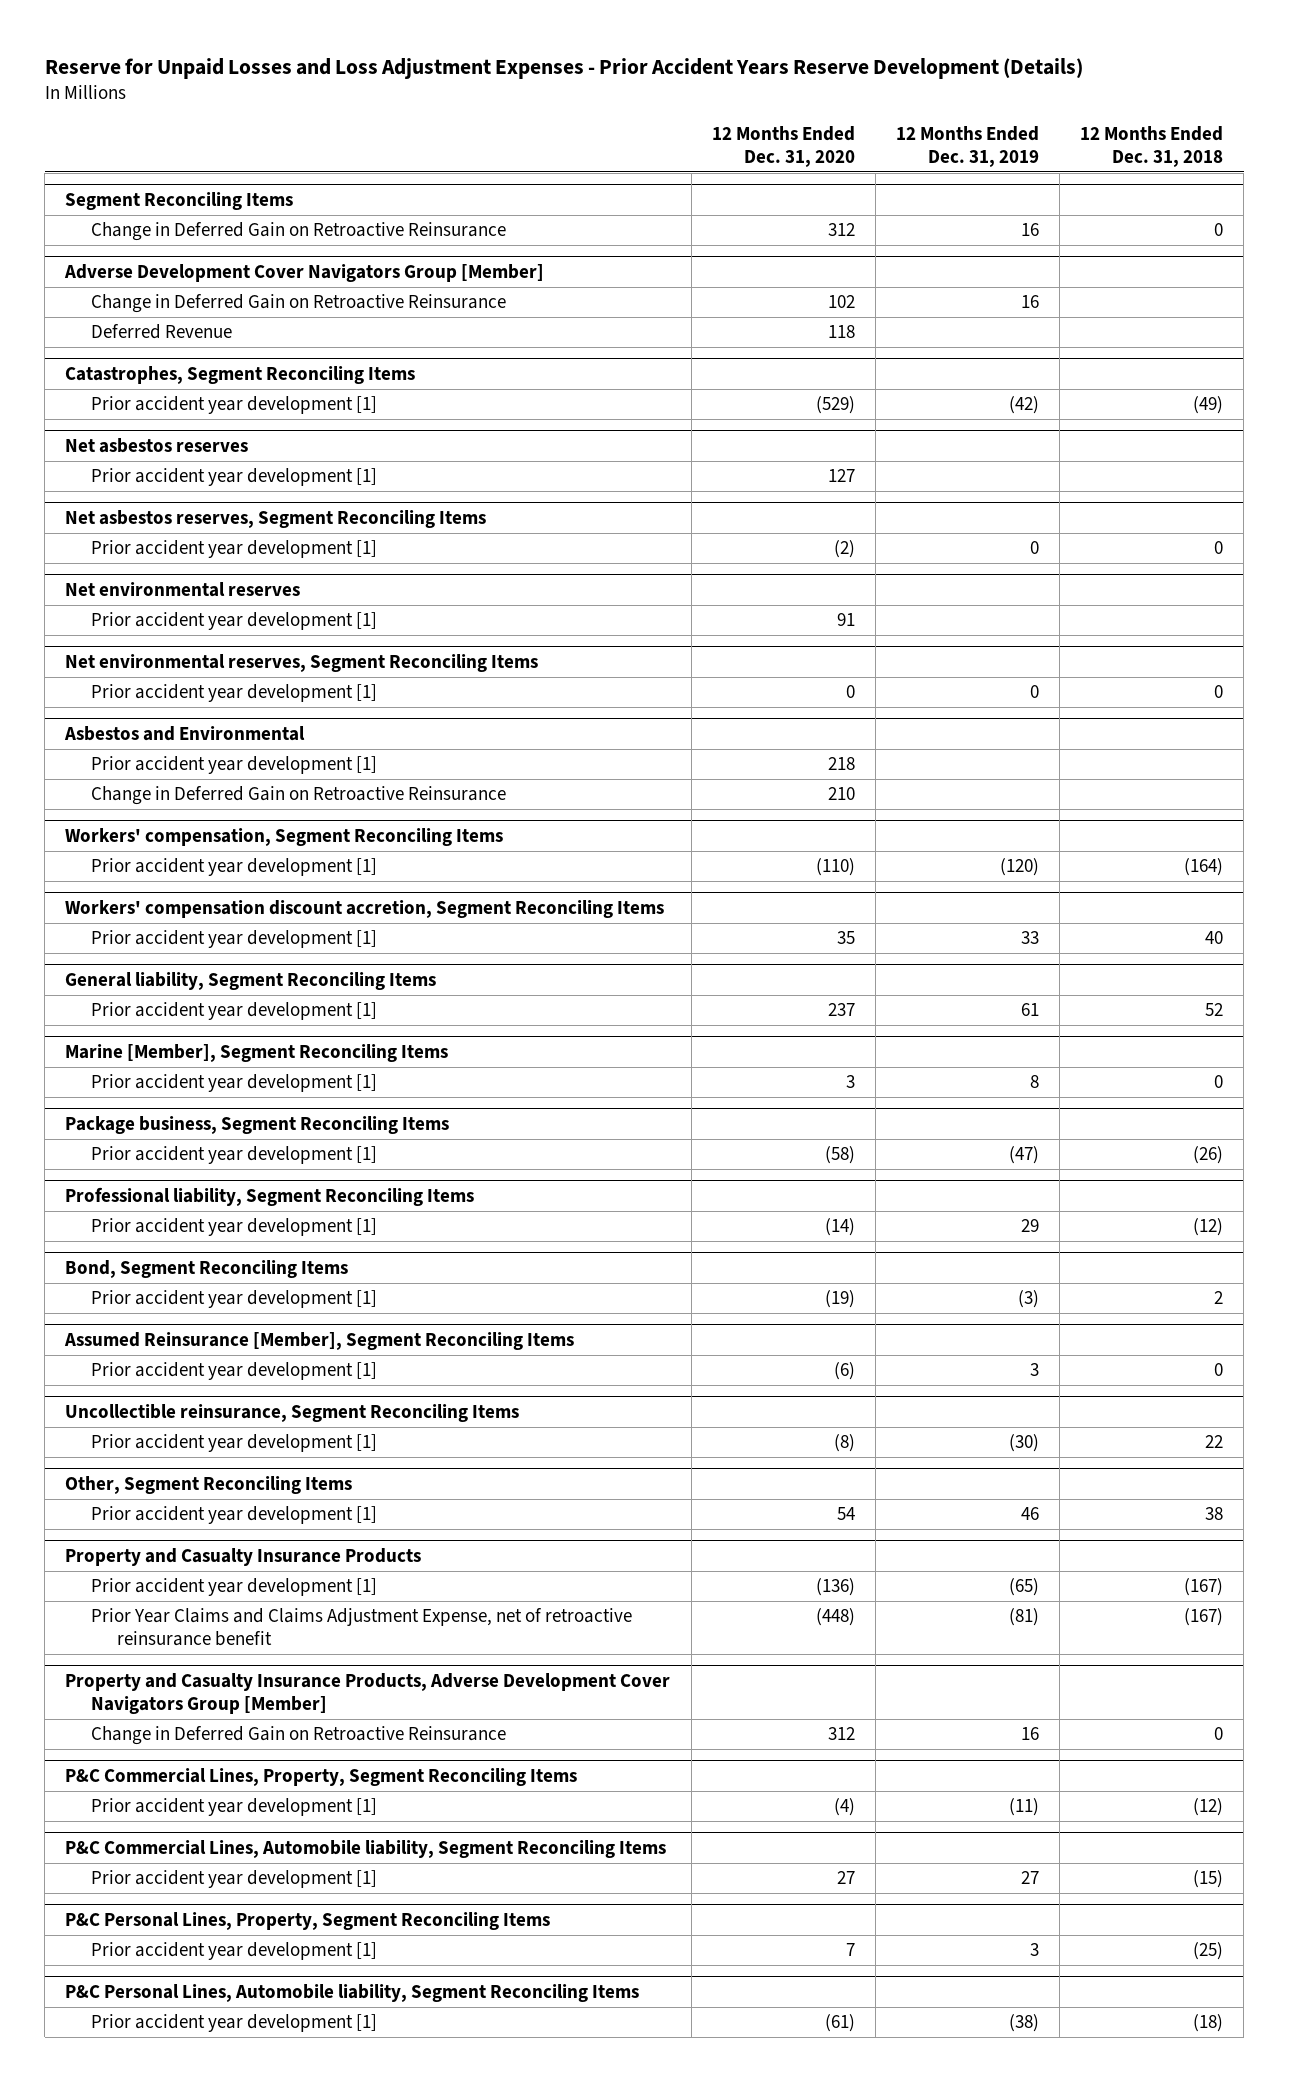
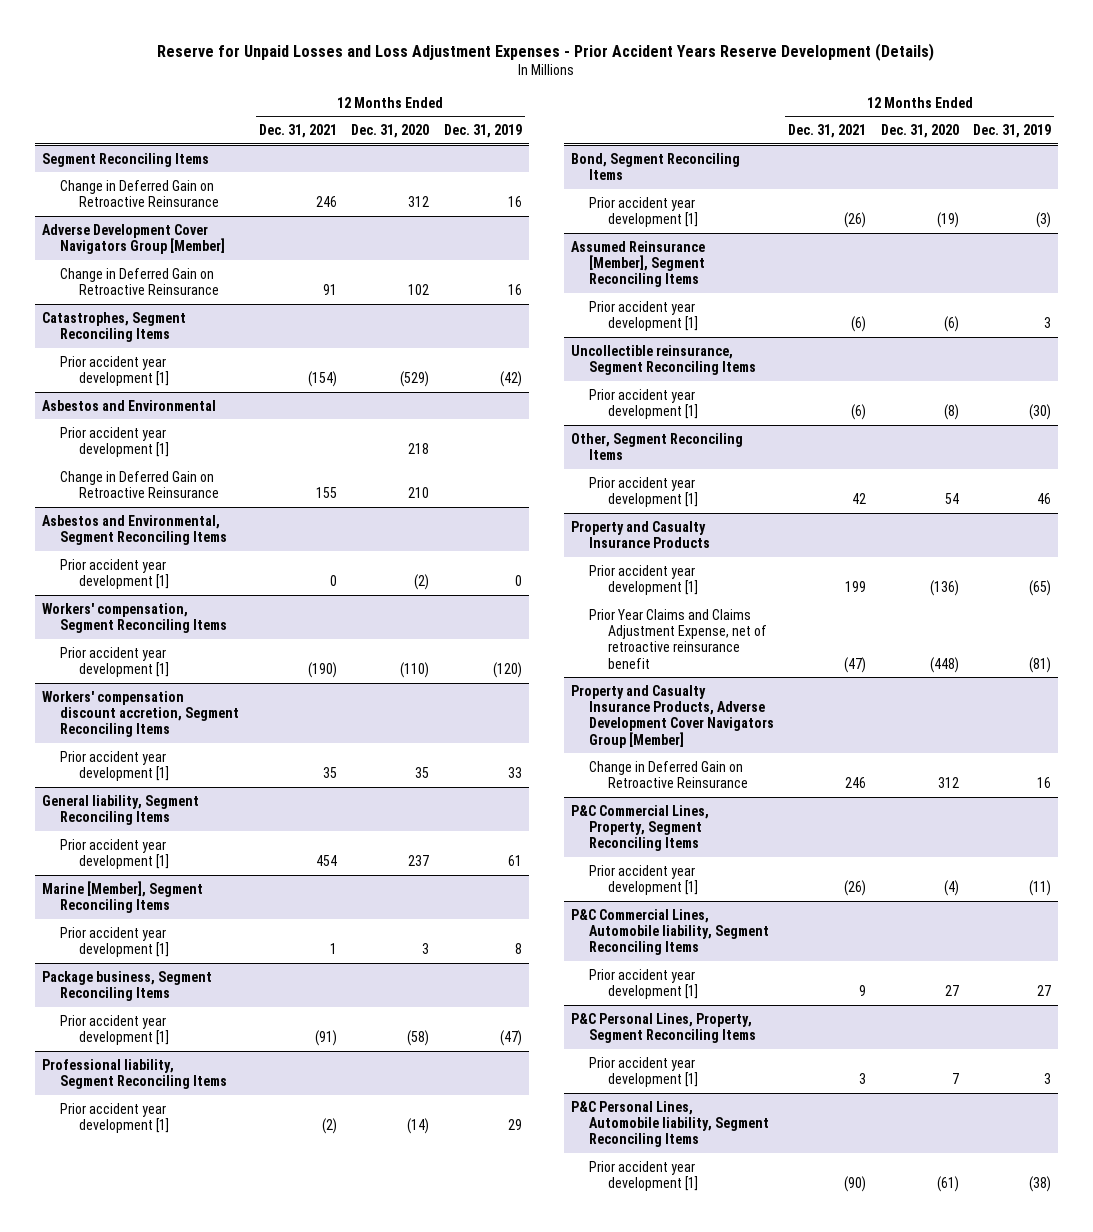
[1080,125,1224,167] 12 Months Ended Dec. 31, 2018 -> none
none -> [259,124,338,139] Dec. 31, 2021
[90,324,232,340] Deferred Revenue -> none
[65,437,249,453] Net asbestos reserves -> none
[90,468,377,487] Prior accident year development [1] -> none
[65,509,487,528] Net asbestos reserves, Segment Reconciling Items -> none
[90,540,377,559] Prior accident year development [1] -> none
[65,581,301,597] Net environmental reserves -> none
[90,612,377,631] Prior accident year development [1] -> none
[65,653,539,672] Net environmental reserves, Segment Reconciling Items -> none
[90,684,377,703] Prior accident year development [1] -> none
none -> [41,514,228,545] Asbestos and Environmental, Segment Reconciling Items
none -> [60,558,169,589] Prior accident year development [1]

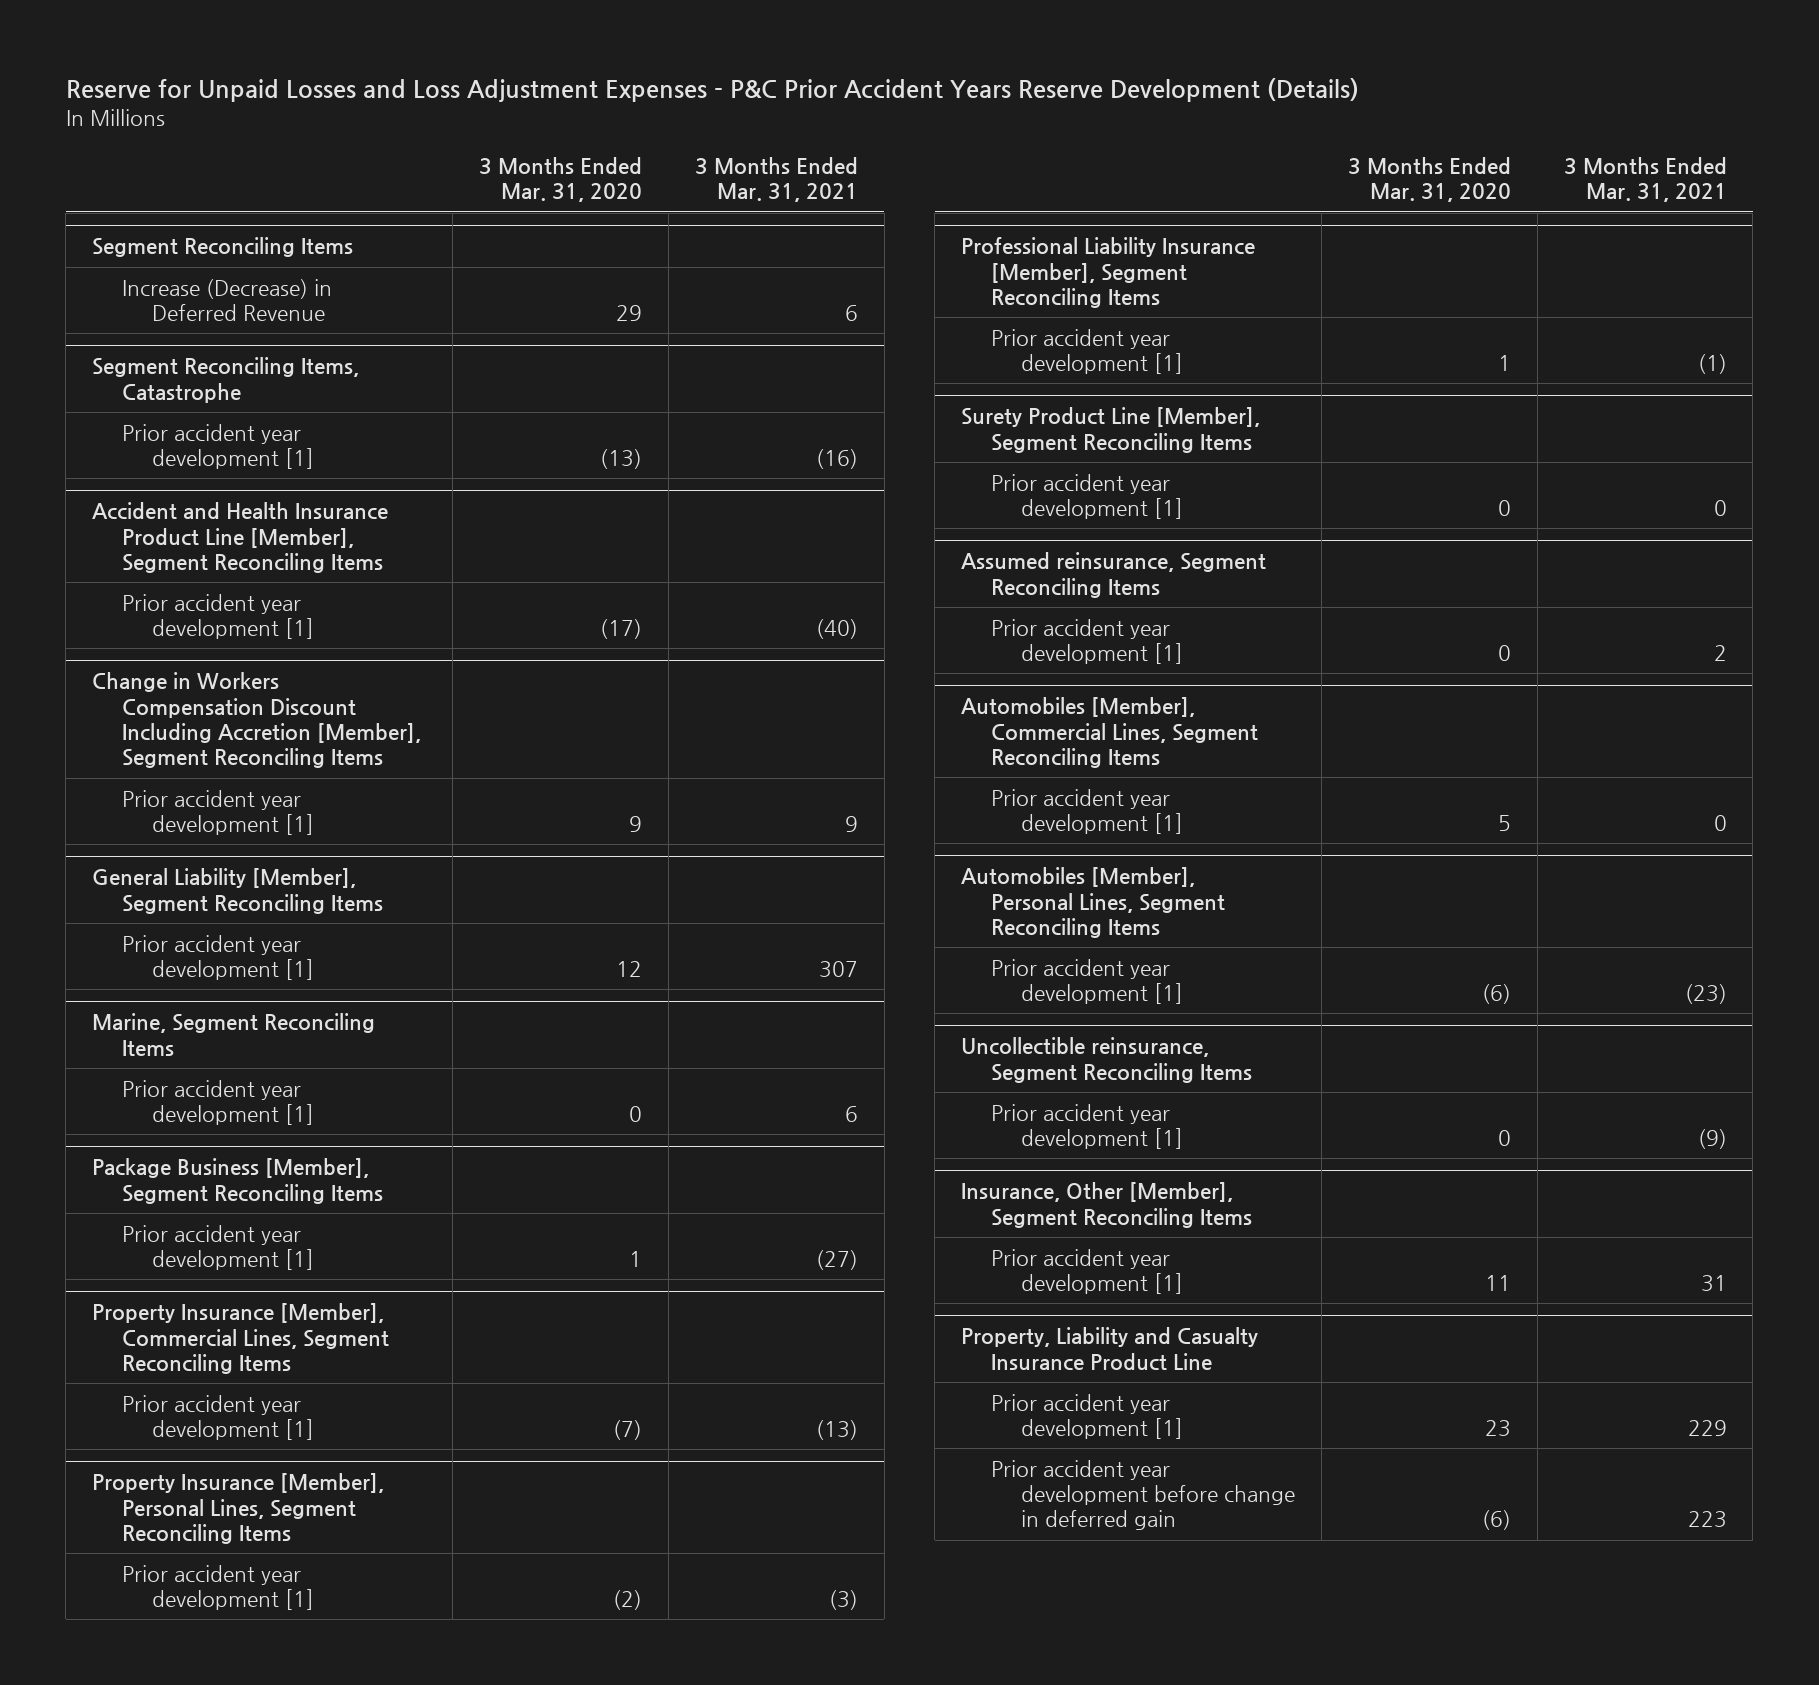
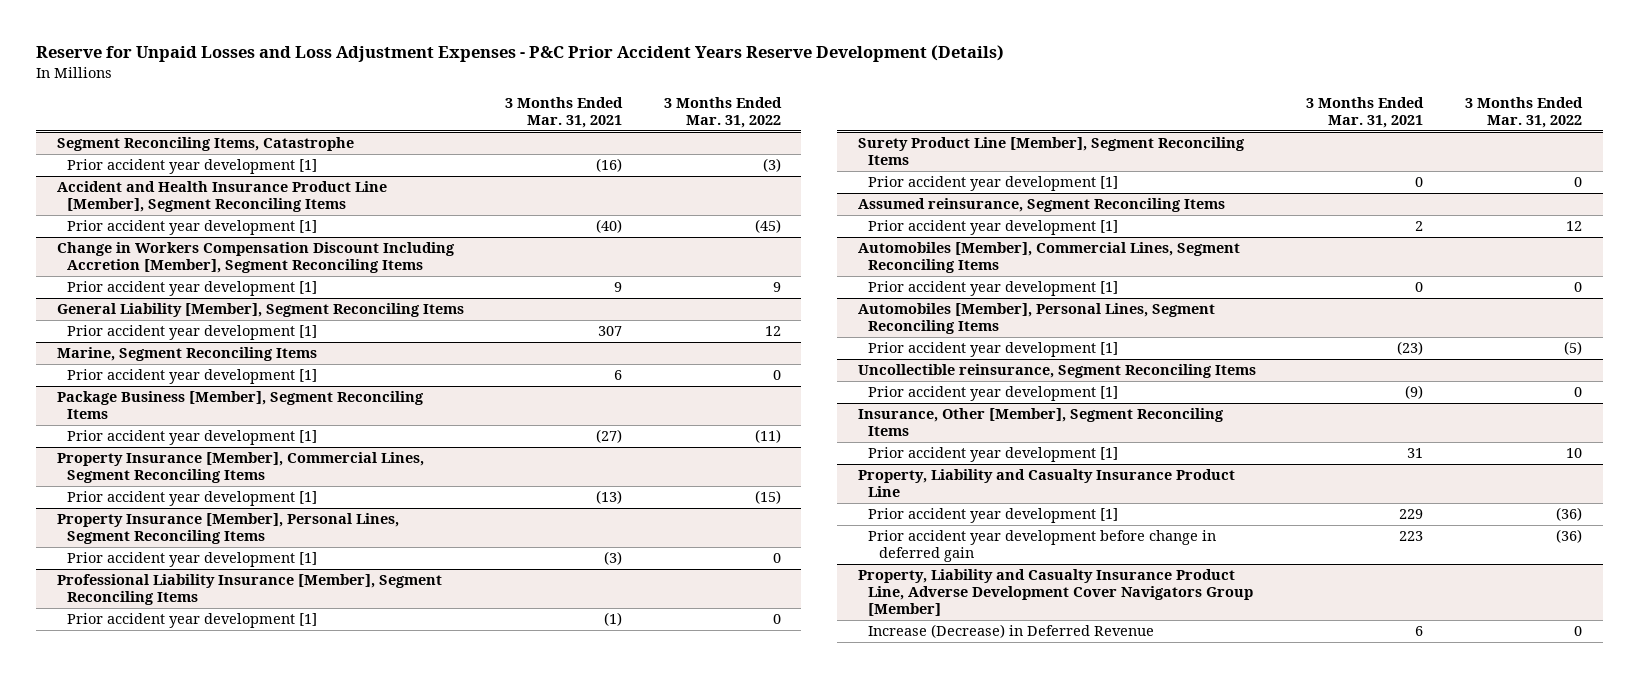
[478,156,642,203] 3 Months Ended Mar. 31, 2020 -> none
none -> [663,97,782,129] 3 Months Ended Mar. 31, 2022
[92,237,354,258] Segment Reconciling Items -> none
[122,278,333,321] Increase (Decrease) in Deferred Revenue -> none
none -> [857,569,1254,616] Property, Liability and Casualty Insurance Product Line, Adverse Development Cover Navigators Group [Member]
none -> [868,624,1155,639] Increase (Decrease) in Deferred Revenue

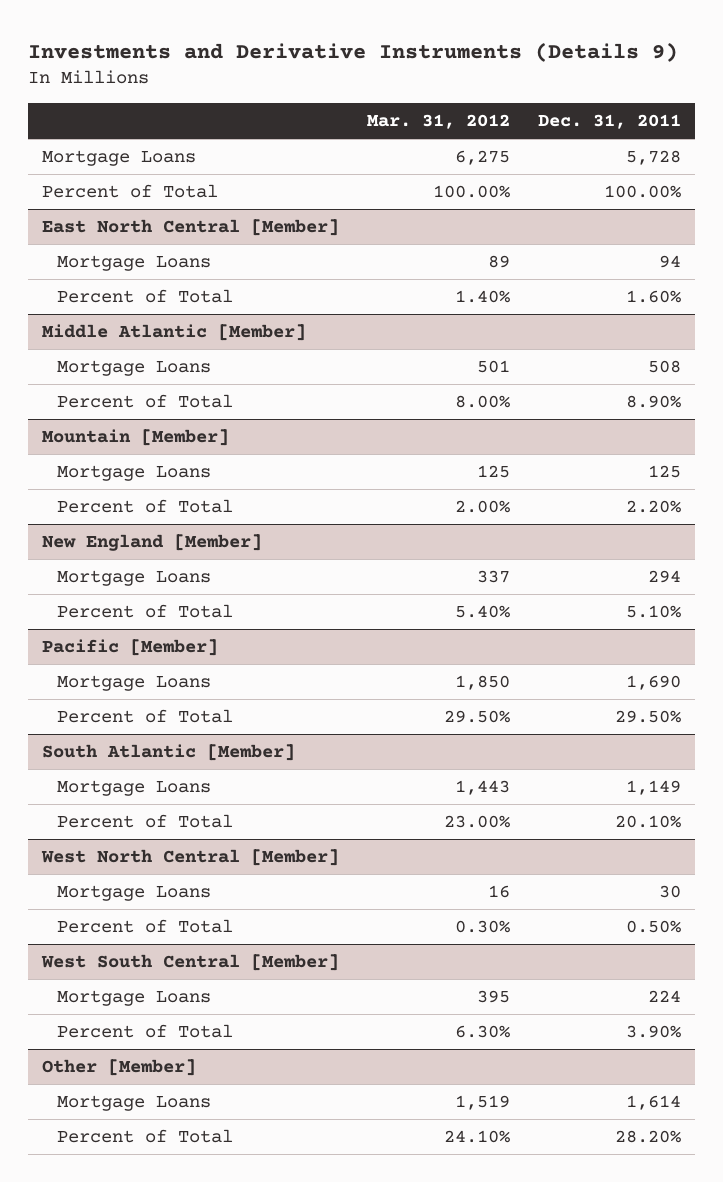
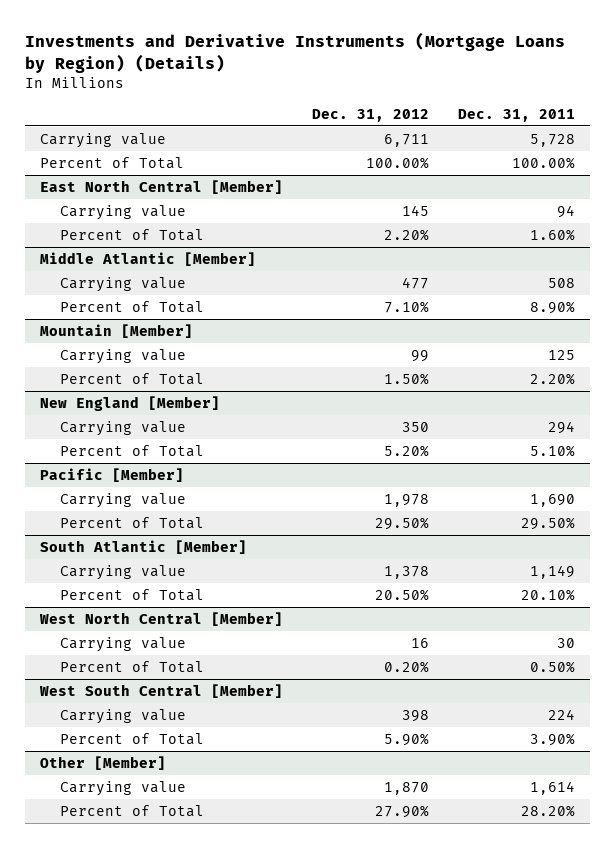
[27,41,678,62] Investments and Derivative Instruments (Details 9) -> [24,31,565,73] Investments and Derivative Instruments (Mortgage Loans by Region) (Details)
[366,113,510,129] Mar. 31, 2012 -> none
none -> [312,108,430,122] Dec. 31, 2012
[41,150,196,167] Mortgage Loans -> [39,132,166,148] Carrying value
[57,255,212,272] Mortgage Loans -> [59,204,186,220] Carrying value
[57,360,212,377] Mortgage Loans -> [59,276,186,292] Carrying value
[57,465,212,482] Mortgage Loans -> [59,348,186,364] Carrying value
[57,570,212,587] Mortgage Loans -> [59,420,186,436] Carrying value
[57,675,212,692] Mortgage Loans -> [59,492,186,508] Carrying value
[57,780,212,797] Mortgage Loans -> [59,564,186,580] Carrying value
[57,885,212,902] Mortgage Loans -> [59,636,186,652] Carrying value
[57,990,212,1007] Mortgage Loans -> [59,708,186,724] Carrying value
[57,1095,212,1112] Mortgage Loans -> [59,780,186,796] Carrying value

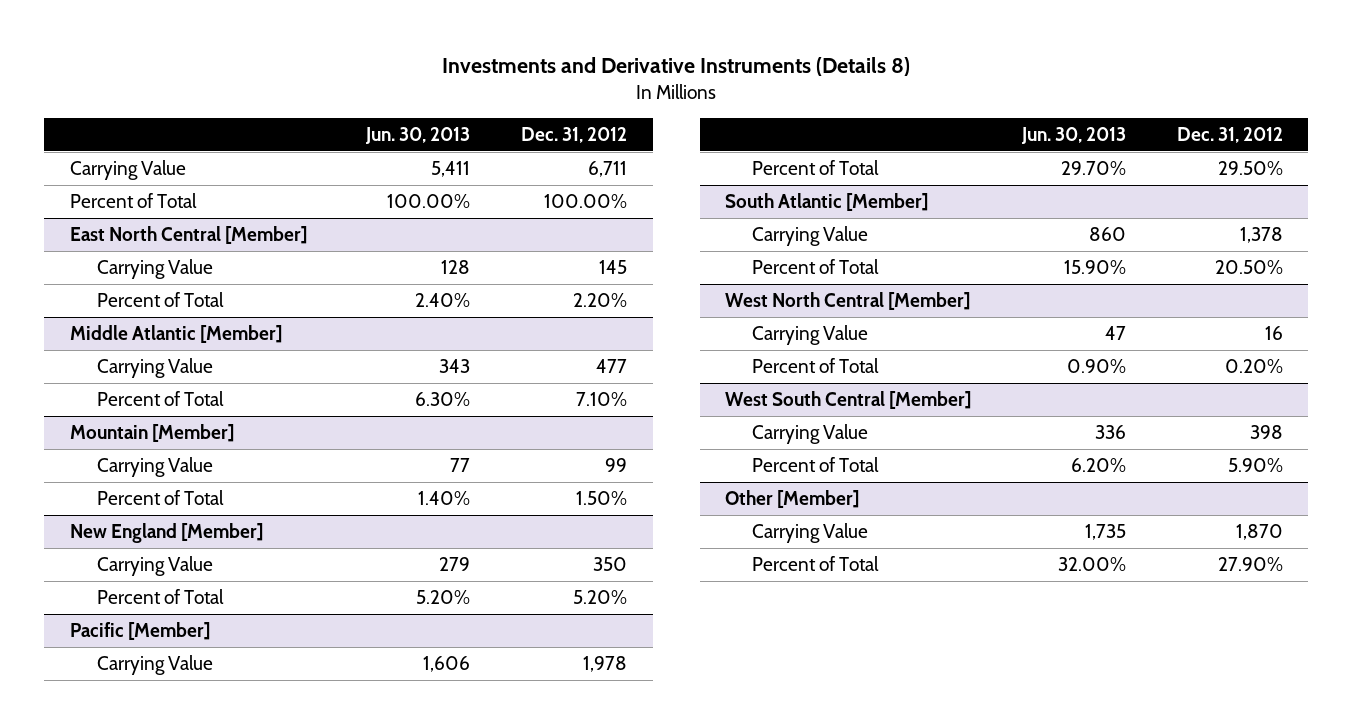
[24,31,565,73] Investments and Derivative Instruments (Mortgage Loans by Region) (Details) -> [442,57,911,77] Investments and Derivative Instruments (Details 8)
[458,108,576,122] Dec. 31, 2011 -> none
none -> [365,126,471,144] Jun. 30, 2013
[39,132,166,148] Carrying value -> [69,160,186,181] Carrying Value
[59,204,186,220] Carrying value -> [96,259,213,280] Carrying Value
[59,276,186,292] Carrying value -> [96,358,213,379] Carrying Value
[59,348,186,364] Carrying value -> [96,457,213,478] Carrying Value
[59,420,186,436] Carrying value -> [96,556,213,577] Carrying Value
[59,492,186,508] Carrying value -> [96,655,213,676] Carrying Value
[59,564,186,580] Carrying value -> [751,226,868,247] Carrying Value
[59,636,186,652] Carrying value -> [751,325,868,346] Carrying Value
[59,708,186,724] Carrying value -> [751,424,868,445] Carrying Value
[59,780,186,796] Carrying value -> [751,523,868,544] Carrying Value

